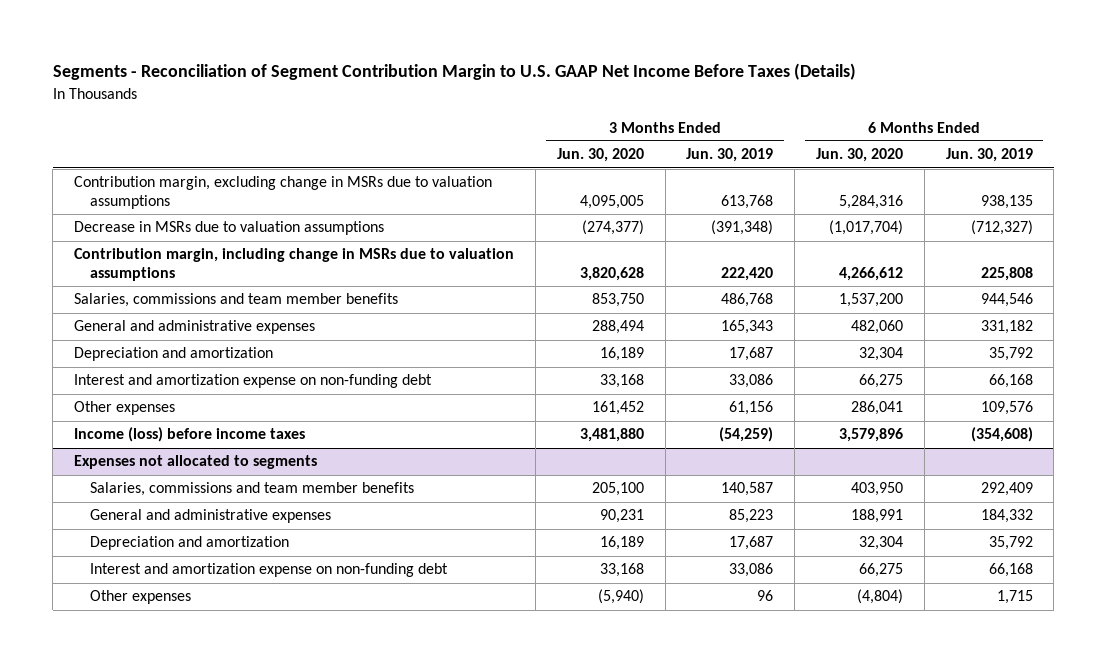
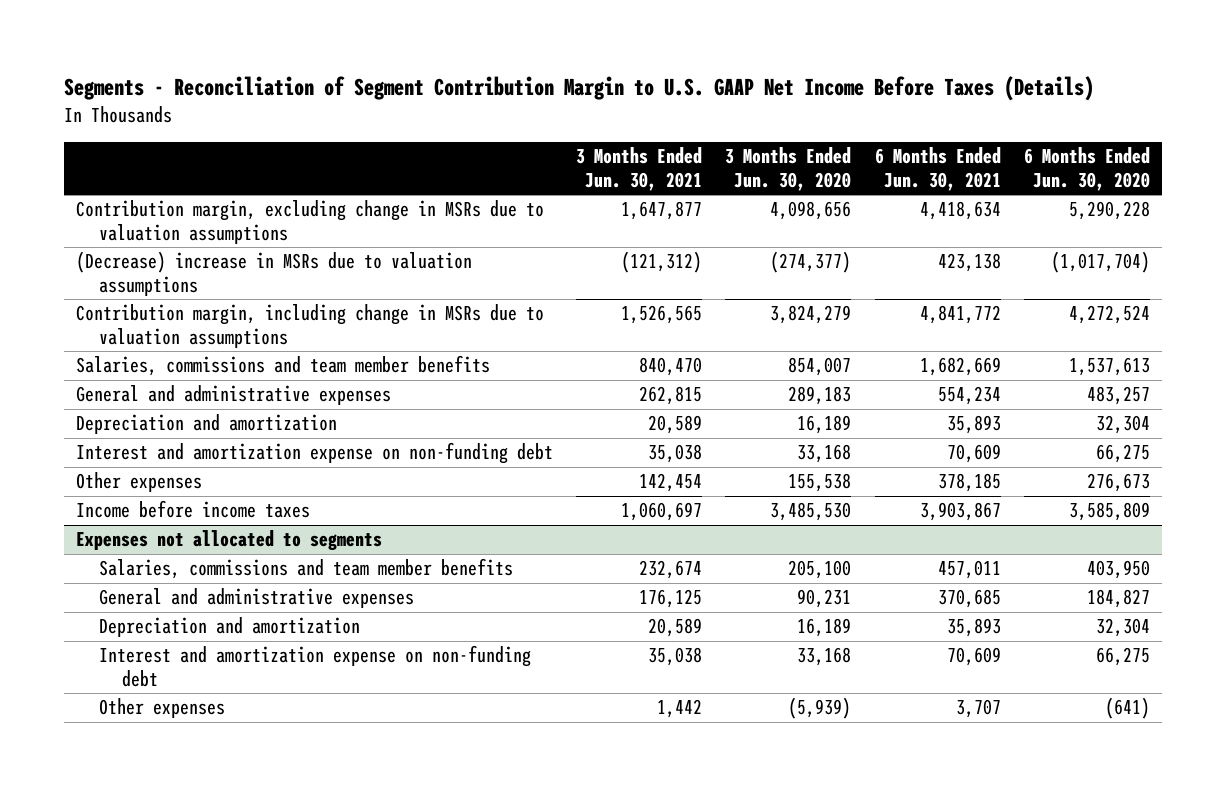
[686,148,774,163] Jun. 30, 2019 -> none
[945,148,1033,163] Jun. 30, 2019 -> none
none -> [576,147,703,191] 3 Months Ended Jun. 30, 2021
none -> [874,147,1001,191] 6 Months Ended Jun. 30, 2021
[579,194,644,209] 4,095,005 -> [770,201,852,221] 4,098,656
[839,194,904,209] 5,284,316 -> [1069,201,1151,221] 5,290,228
[74,221,385,236] Decrease in MSRs due to valuation assumptions -> [75,251,472,296] (Decrease) increase in MSRs due to valuation assumptions
[579,266,644,281] 3,820,628 -> [770,305,852,325] 3,824,279
[839,266,904,281] 4,266,612 -> [1069,305,1151,325] 4,272,524
[591,293,644,308] 853,750 -> [788,357,852,377] 854,007
[839,293,904,308] 1,537,200 -> [1069,357,1151,377] 1,537,613
[591,320,644,335] 288,494 -> [788,386,852,406] 289,183
[851,320,904,335] 482,060 -> [1087,386,1151,406] 483,257
[591,401,644,416] 161,452 -> [788,473,852,493] 155,538
[851,401,904,416] 286,041 -> [1087,473,1151,493] 276,673
[74,427,306,443] Income (loss) before income taxes -> [75,500,310,519] Income before income taxes
[579,428,644,443] 3,481,880 -> [770,502,852,522] 3,485,530
[839,428,904,443] 3,579,896 -> [1069,502,1151,522] 3,585,809
[851,509,904,524] 188,991 -> [1087,589,1151,609] 184,827
[597,589,644,605] (5,940) -> [788,697,852,720] (5,939)
[857,589,904,605] (4,804) -> [1105,697,1151,720] (641)

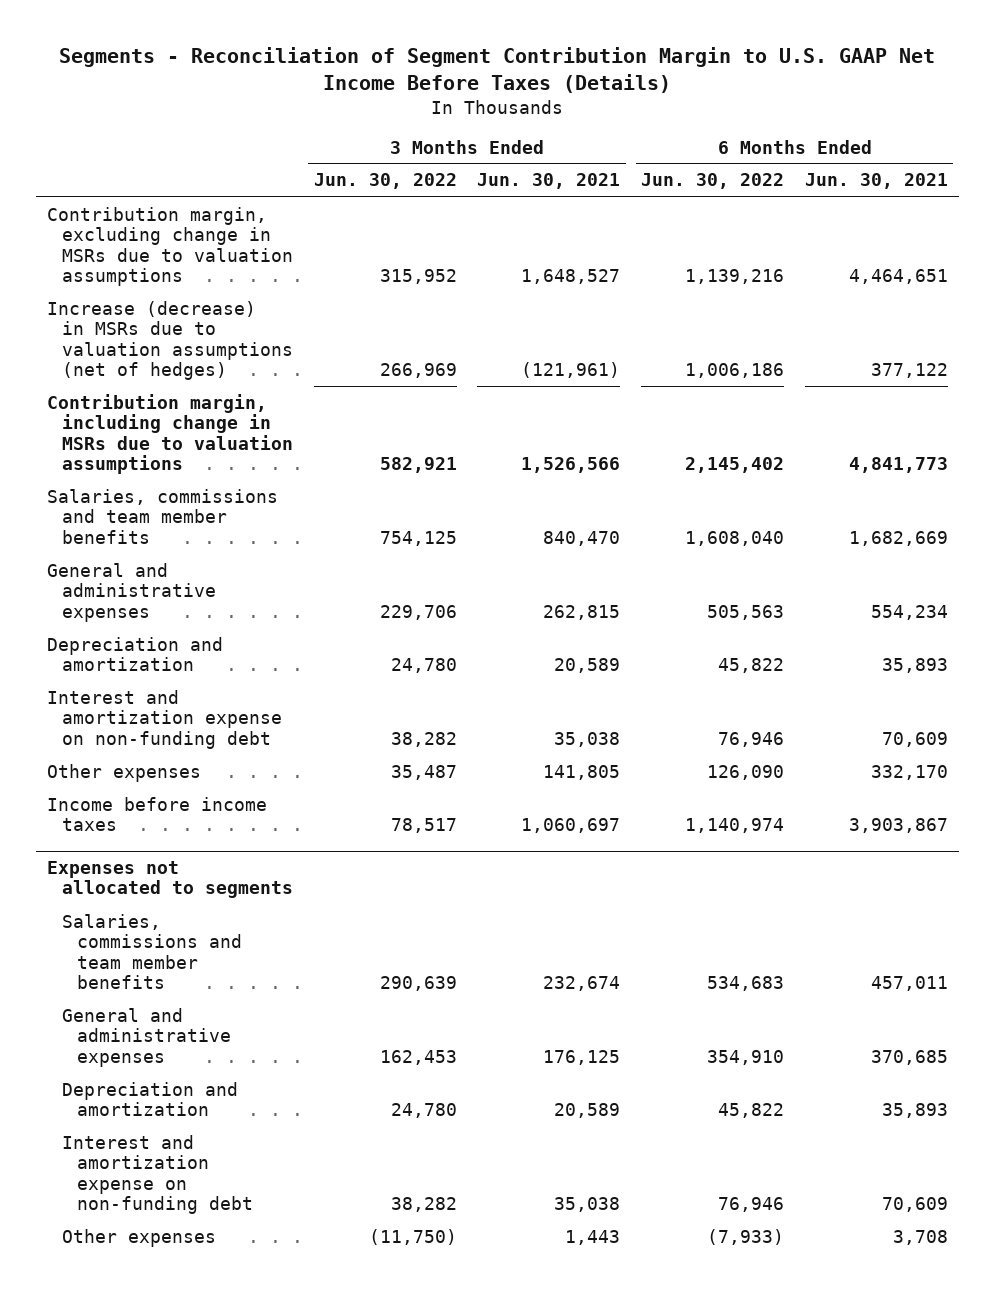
[725,147,852,191] 3 Months Ended Jun. 30, 2020 -> none
[1024,147,1151,191] 6 Months Ended Jun. 30, 2020 -> none
none -> [313,173,457,190] Jun. 30, 2022
none -> [641,173,785,190] Jun. 30, 2022
[621,201,703,221] 1,647,877 -> [521,269,621,285] 1,648,527
[919,201,1001,221] 4,418,634 -> [849,269,949,285] 4,464,651
[75,251,472,296] (Decrease) increase in MSRs due to valuation assumptions -> [46,300,293,381] Increase (decrease) in MSRs due to valuation assumptions (net of hedges)
[621,251,703,274] (121,312) -> [521,362,621,379] (121,961)
[937,253,1001,273] 423,138 -> [871,363,949,379] 377,122
[621,305,703,325] 1,526,565 -> [521,457,621,474] 1,526,566
[919,305,1001,325] 4,841,772 -> [849,457,949,474] 4,841,773
[639,473,703,493] 142,454 -> [543,764,621,780] 141,805
[937,473,1001,493] 378,185 -> [871,764,949,780] 332,170
[657,699,703,719] 1,442 -> [565,1229,621,1245] 1,443
[955,699,1001,719] 3,707 -> [893,1229,949,1245] 3,708

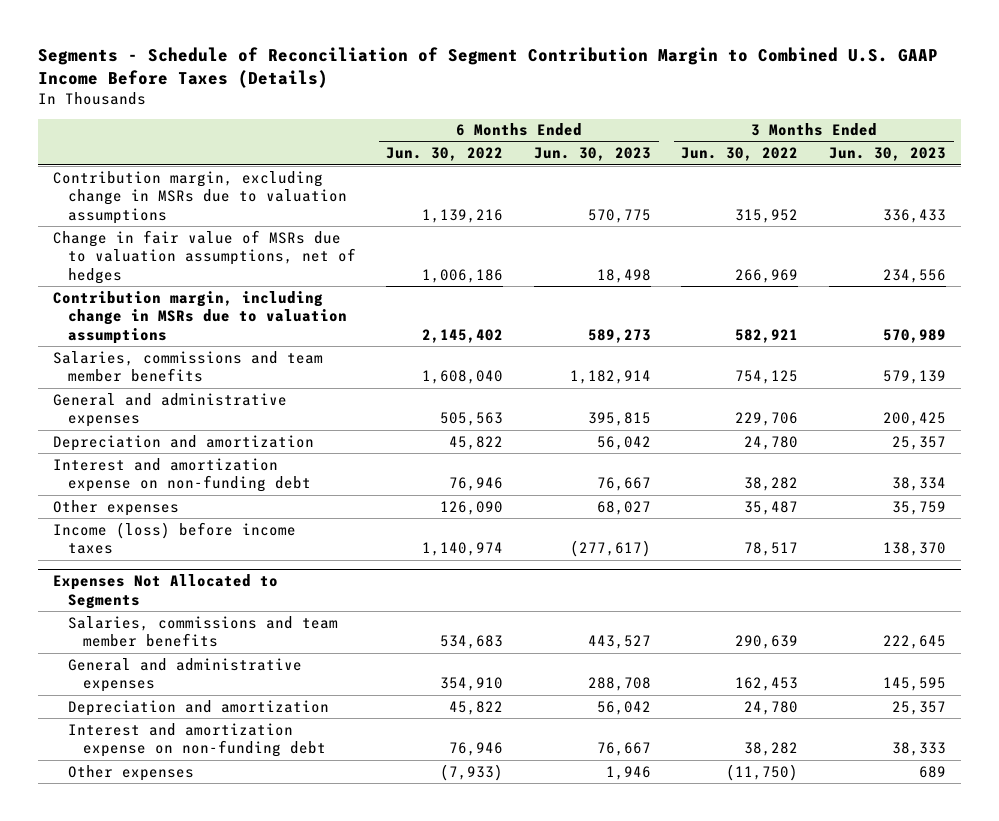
[59,47,936,94] Segments - Reconciliation of Segment Contribution Margin to U.S. GAAP Net Income Before Taxes (Details) -> [37,46,938,88] Segments - Schedule of Reconciliation of Segment Contribution Margin to Combined U.S. GAAP Income Before Taxes (Details)
[477,173,621,190] Jun. 30, 2021 -> none
[805,173,949,190] Jun. 30, 2021 -> none
none -> [533,147,651,162] Jun. 30, 2023
none -> [829,147,947,162] Jun. 30, 2023
[46,300,293,381] Increase (decrease) in MSRs due to valuation assumptions (net of hedges) -> [52,229,356,285] Change in fair value of MSRs due to valuation assumptions, net of hedges
[46,796,267,832] Income before income taxes -> [52,521,296,555] Income (loss) before income taxes
[46,860,293,899] Expenses not allocated to segments -> [52,574,278,609] Expenses Not Allocated to Segments

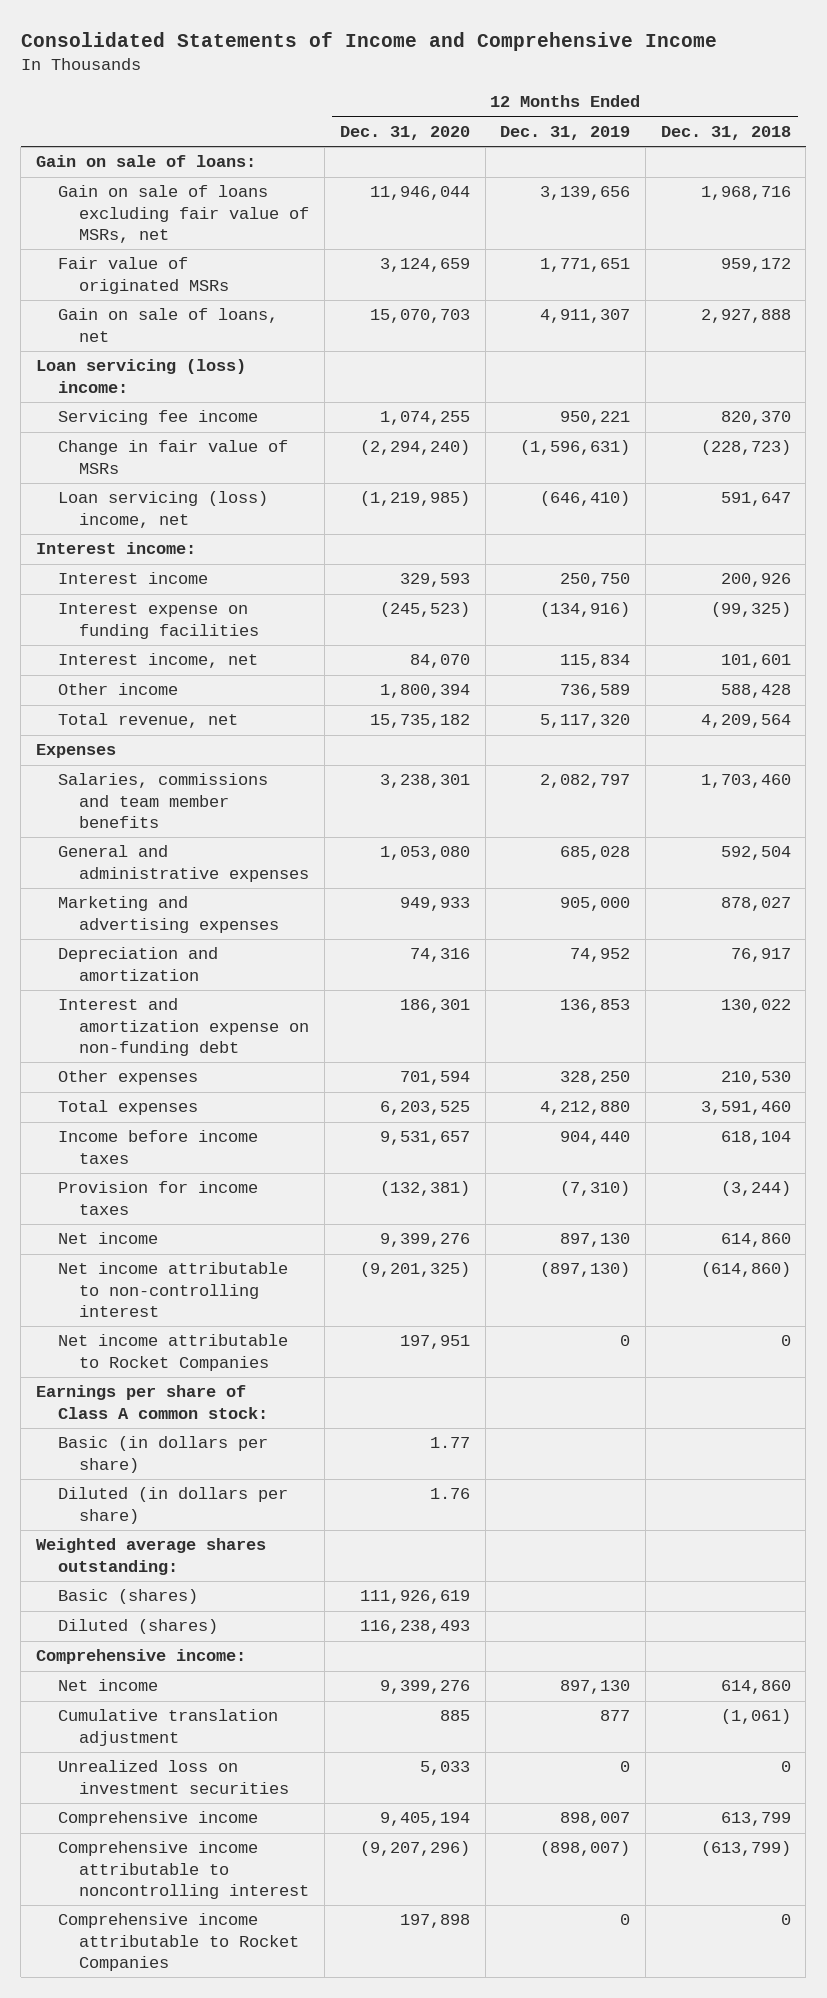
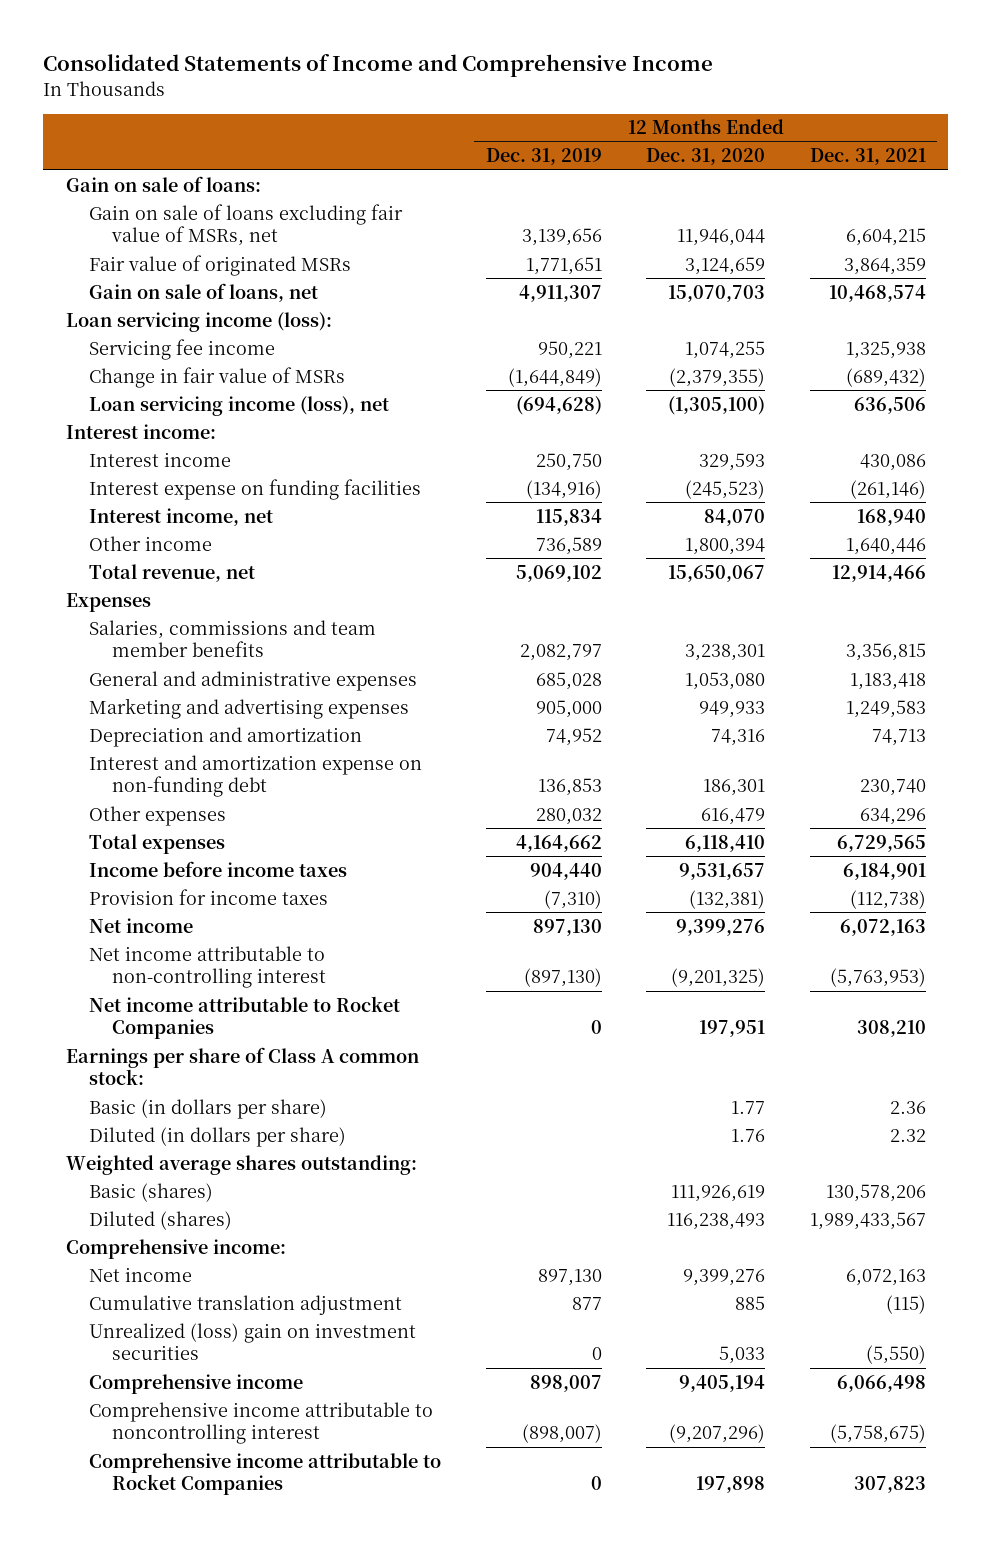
[660,125,791,140] Dec. 31, 2018 -> none
none -> [809,148,926,166] Dec. 31, 2021
[36,359,247,393] Loan servicing (loss) income: -> [65,311,332,332] Loan servicing income (loss):
[359,440,470,456] (2,294,240) -> [669,367,766,387] (2,379,355)
[520,440,631,456] (1,596,631) -> [507,367,602,387] (1,644,849)
[57,491,268,528] Loan servicing (loss) income, net -> [89,395,390,416] Loan servicing income (loss), net
[359,491,470,507] (1,219,985) -> [668,395,766,415] (1,305,100)
[540,491,631,507] (646,410) -> [515,395,602,415] (694,628)
[369,714,470,729] 15,735,182 -> [668,564,766,582] 15,650,067
[540,714,631,729] 5,117,320 -> [515,564,602,582] 5,069,102
[399,1071,470,1086] 701,594 -> [701,807,766,825] 616,479
[560,1071,631,1086] 328,250 -> [535,807,602,825] 280,032
[379,1101,470,1116] 6,203,525 -> [685,834,766,852] 6,118,410
[540,1101,631,1116] 4,212,880 -> [515,834,602,852] 4,164,662
[57,1760,290,1794] Unrealized loss on investment securities -> [89,1322,417,1361] Unrealized (loss) gain on investment securities

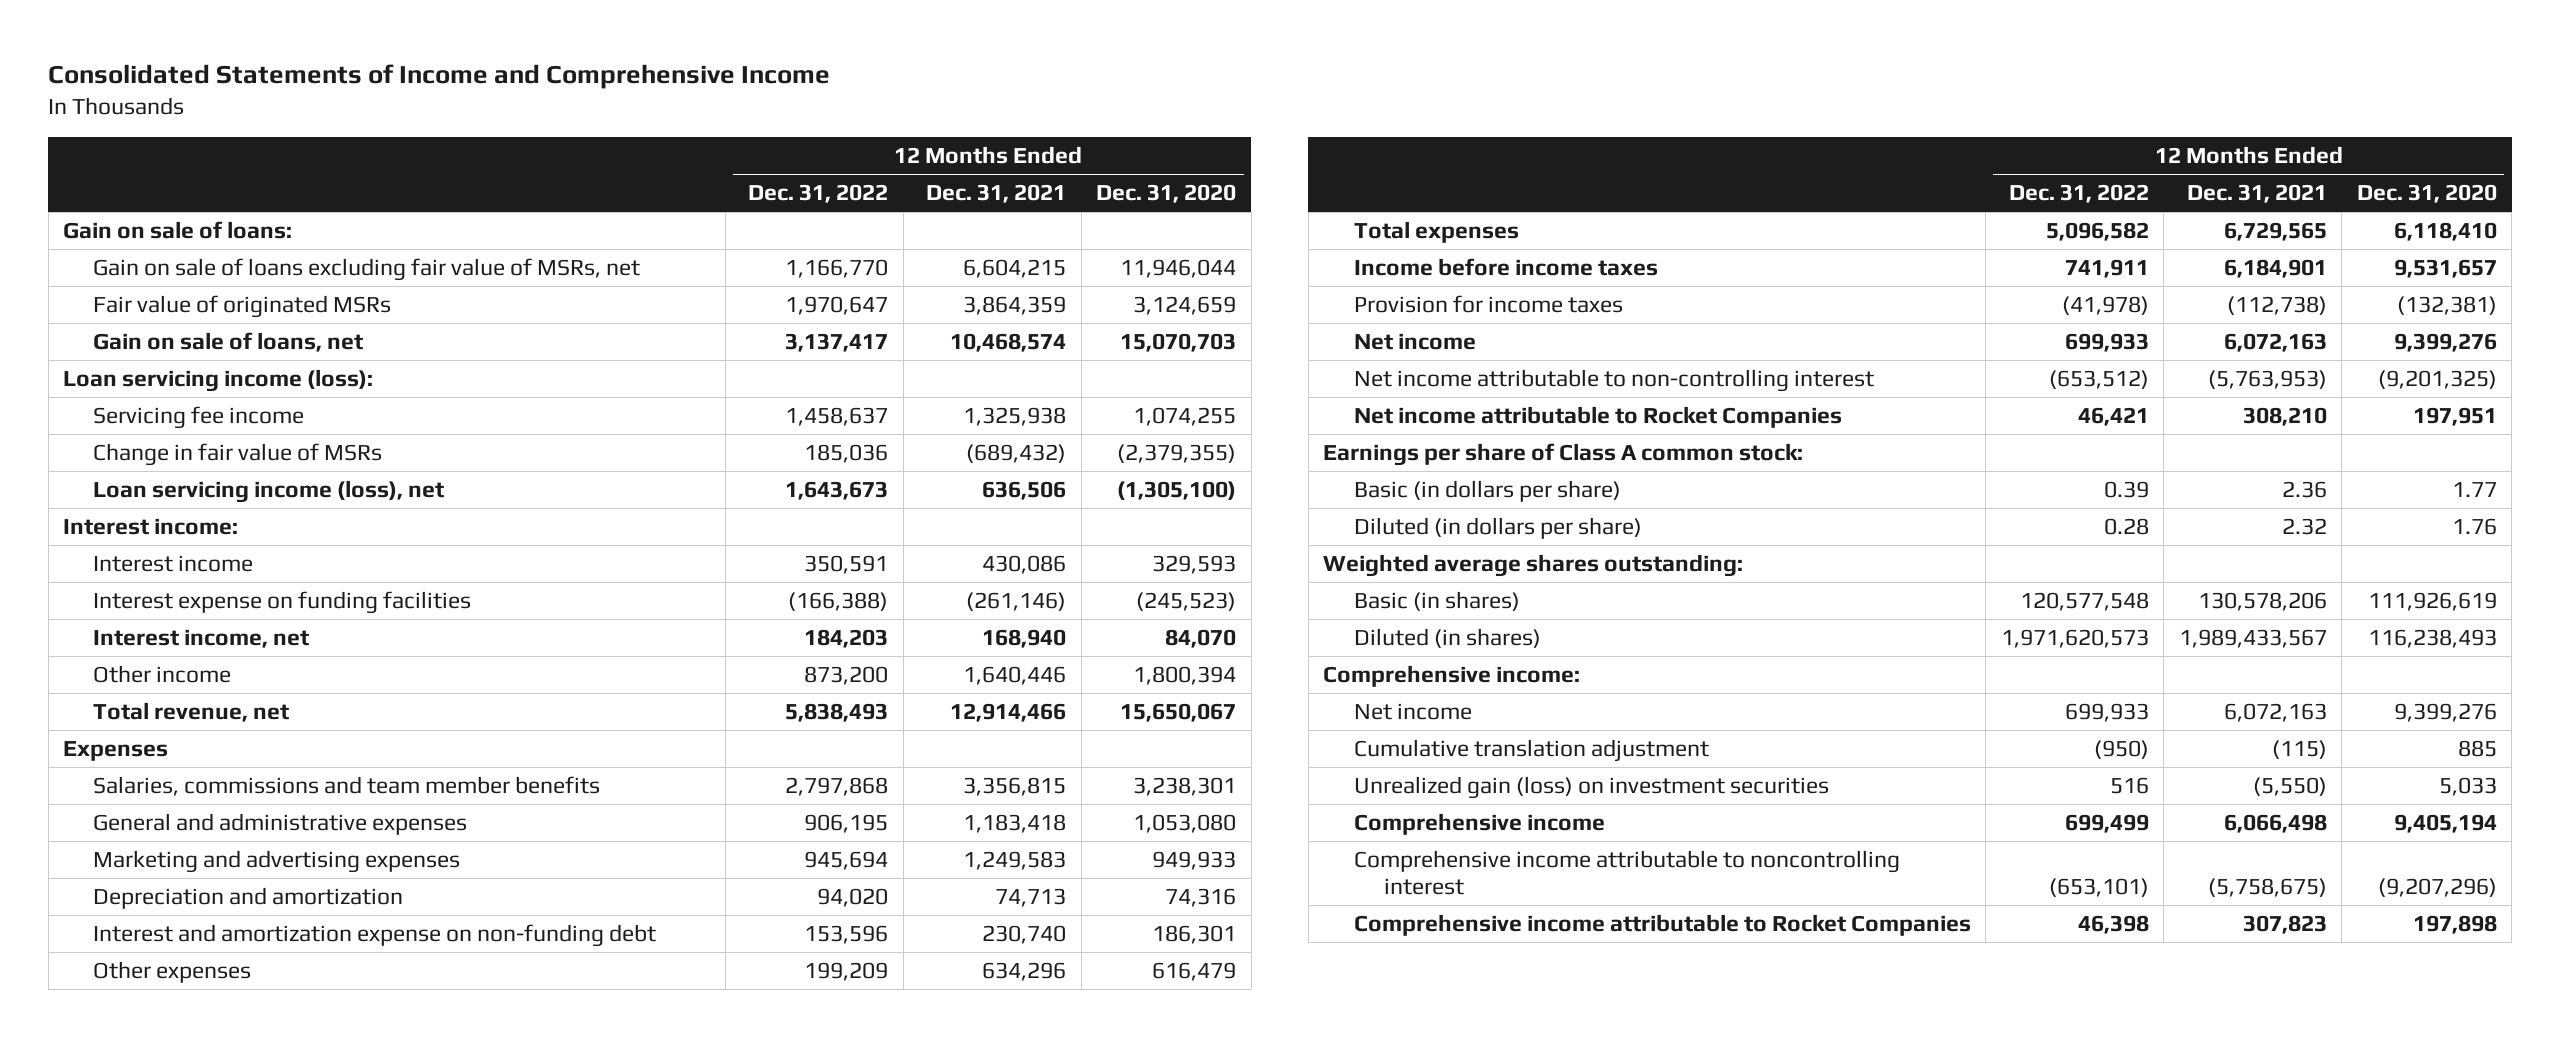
[485,148,602,166] Dec. 31, 2019 -> none
none -> [748,184,889,204] Dec. 31, 2022
[89,1182,214,1202] Basic (shares) -> [1353,590,1520,611] Basic (in shares)
[89,1210,233,1230] Diluted (shares) -> [1353,627,1541,648] Diluted (in shares)
[89,1322,417,1361] Unrealized (loss) gain on investment securities -> [1353,775,1829,799] Unrealized gain (loss) on investment securities

